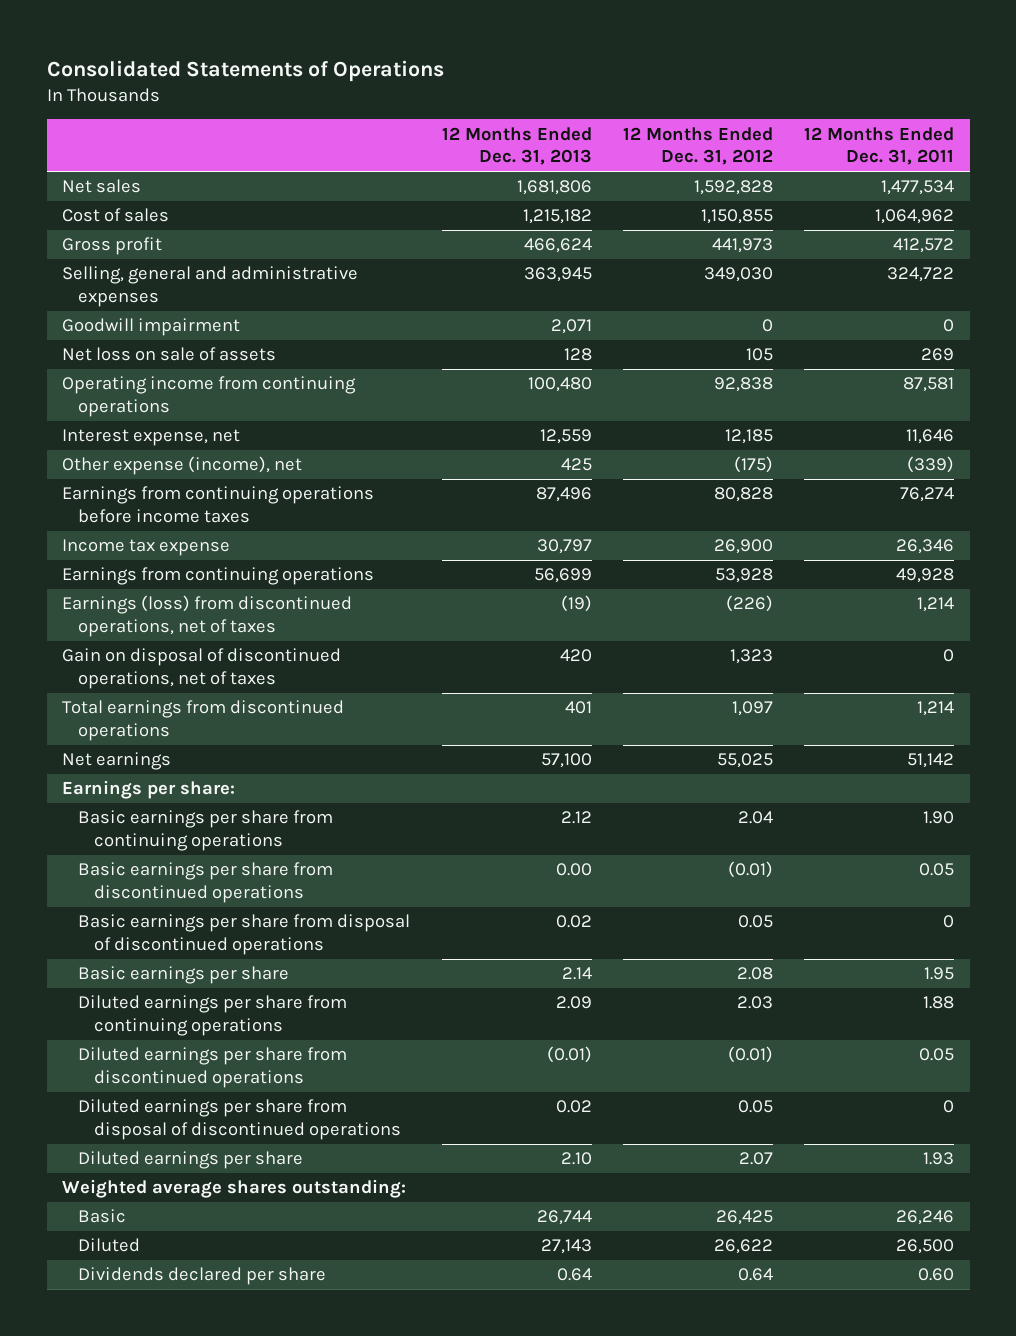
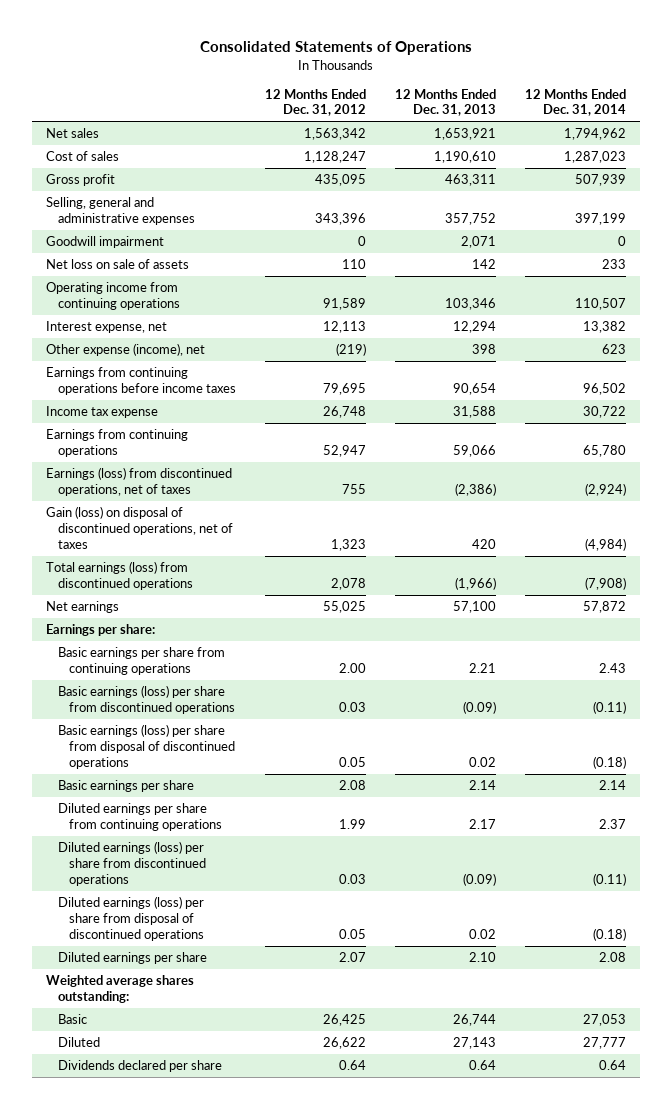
[804,126,955,166] 12 Months Ended Dec. 31, 2011 -> none
none -> [524,88,626,117] 12 Months Ended Dec. 31, 2014
[516,180,592,196] 1,681,806 -> [433,128,496,141] 1,653,921
[693,180,773,196] 1,592,828 -> [303,128,366,141] 1,563,342
[522,209,592,225] 1,215,182 -> [433,151,496,164] 1,190,610
[700,209,773,225] 1,150,855 -> [303,151,366,164] 1,128,247
[523,238,592,254] 466,624 -> [444,174,496,187] 463,311
[711,238,773,254] 441,973 -> [314,174,366,187] 435,095
[523,267,592,283] 363,945 -> [444,213,496,226] 357,752
[703,267,773,283] 349,030 -> [314,213,366,226] 343,396
[563,348,592,362] 128 -> [471,259,496,270] 142
[745,348,773,362] 105 -> [341,259,366,270] 110
[527,377,592,393] 100,480 -> [444,298,496,311] 103,346
[713,377,773,393] 92,838 -> [322,298,366,311] 91,589
[539,429,592,445] 12,559 -> [452,321,496,334] 12,294
[724,429,773,445] 12,185 -> [322,321,366,334] 12,113
[560,458,592,472] 425 -> [471,344,496,355] 398
[733,456,773,474] (175) -> [335,343,366,357] (219)
[535,487,592,503] 87,496 -> [452,383,496,396] 90,654
[713,487,773,503] 80,828 -> [322,383,366,396] 79,695
[536,539,592,555] 30,797 -> [452,406,496,419] 31,588
[713,539,773,555] 26,900 -> [322,406,366,419] 26,748
[533,568,592,584] 56,699 -> [452,445,496,458] 59,066
[714,568,773,584] 53,928 -> [322,445,366,458] 52,947
[560,595,592,613] (19) -> [454,483,496,497] (2,386)
[725,595,773,613] (226) -> [341,484,366,495] 755
[62,648,342,689] Gain on disposal of discontinued operations, net of taxes -> [46,506,233,549] Gain (loss) on disposal of discontinued operations, net of taxes
[62,700,345,741] Total earnings from discontinued operations -> [46,561,193,591] Total earnings (loss) from discontinued operations
[564,701,592,715] 401 -> [454,577,496,591] (1,966)
[731,701,773,717] 1,097 -> [330,578,366,591] 2,078
[560,811,592,825] 2.12 -> [468,663,496,674] 2.21
[737,811,773,825] 2.04 -> [338,663,366,674] 2.00
[78,862,334,903] Basic earnings per share from discontinued operations -> [57,685,235,715] Basic earnings (loss) per share from discontinued operations
[555,863,592,877] 0.00 -> [462,701,496,715] (0.09)
[727,861,773,879] (0.01) -> [338,702,366,713] 0.03
[78,914,411,955] Basic earnings per share from disposal of discontinued operations -> [57,724,235,769] Basic earnings (loss) per share from disposal of discontinued operations
[555,996,592,1010] 2.09 -> [468,819,496,830] 2.17
[736,996,773,1010] 2.03 -> [338,819,366,830] 1.99
[78,1047,348,1088] Diluted earnings per share from discontinued operations -> [57,841,206,886] Diluted earnings (loss) per share from discontinued operations
[546,1046,592,1064] (0.01) -> [462,872,496,886] (0.09)
[727,1046,773,1064] (0.01) -> [338,873,366,884] 0.03
[78,1099,402,1140] Diluted earnings per share from disposal of discontinued operations -> [57,896,204,941] Diluted earnings (loss) per share from disposal of discontinued operations

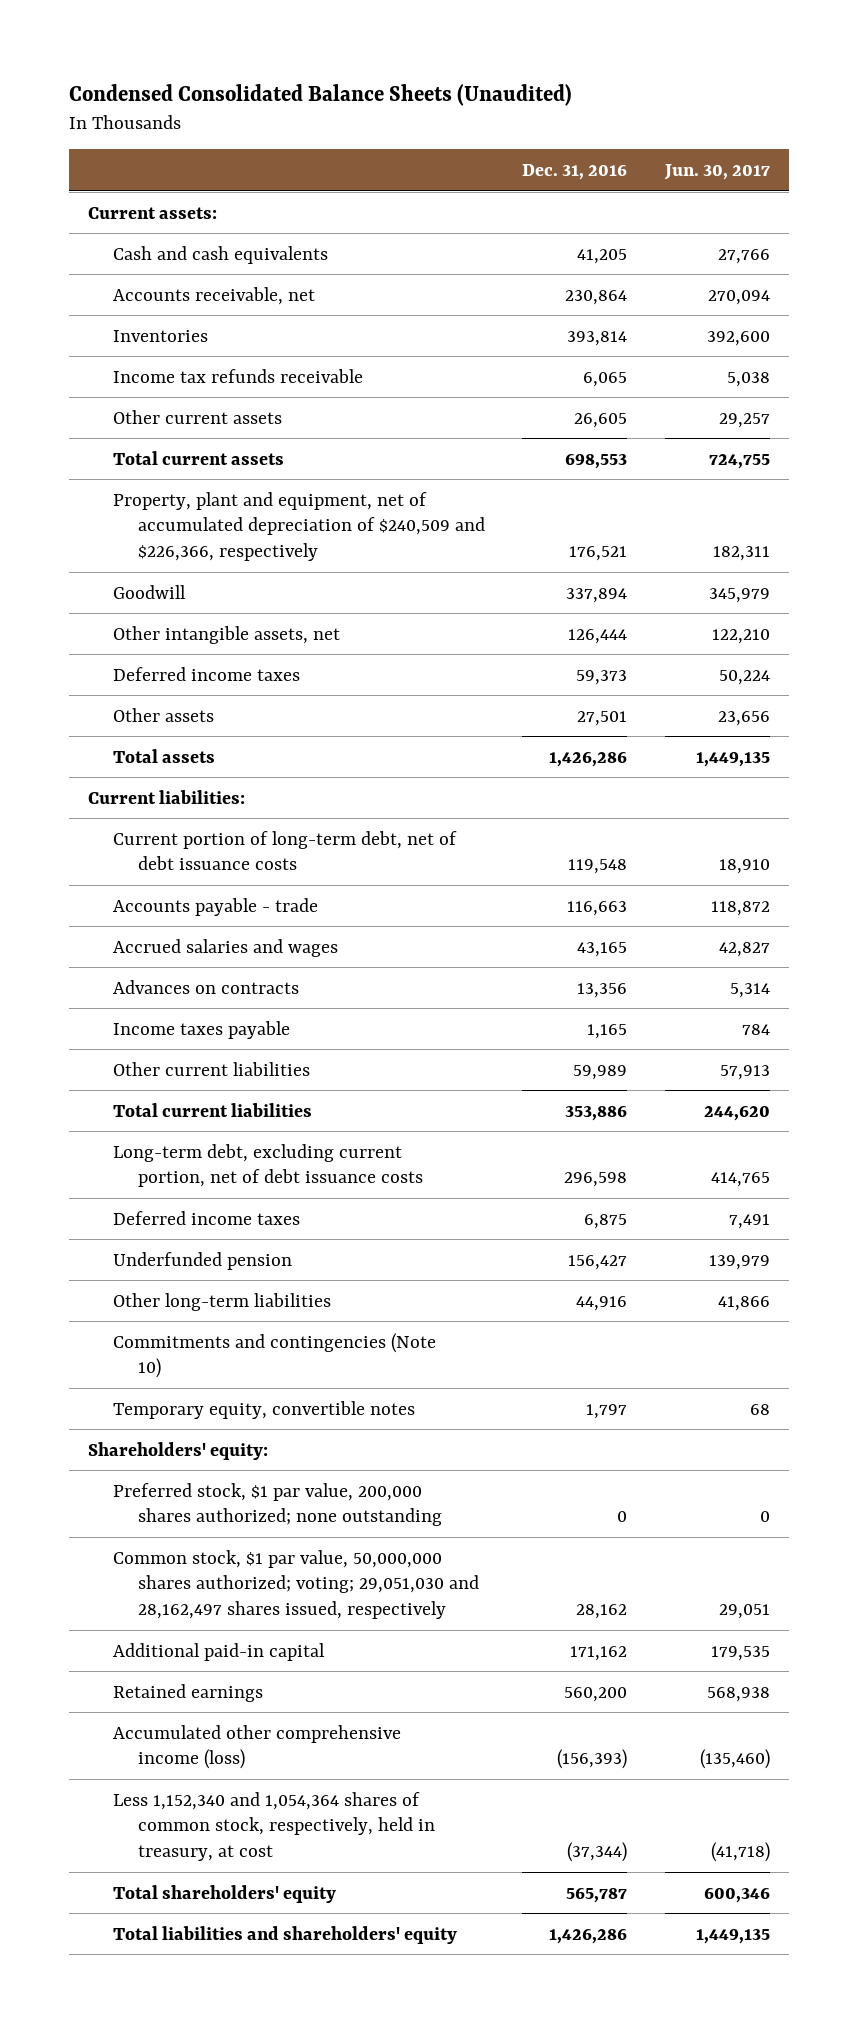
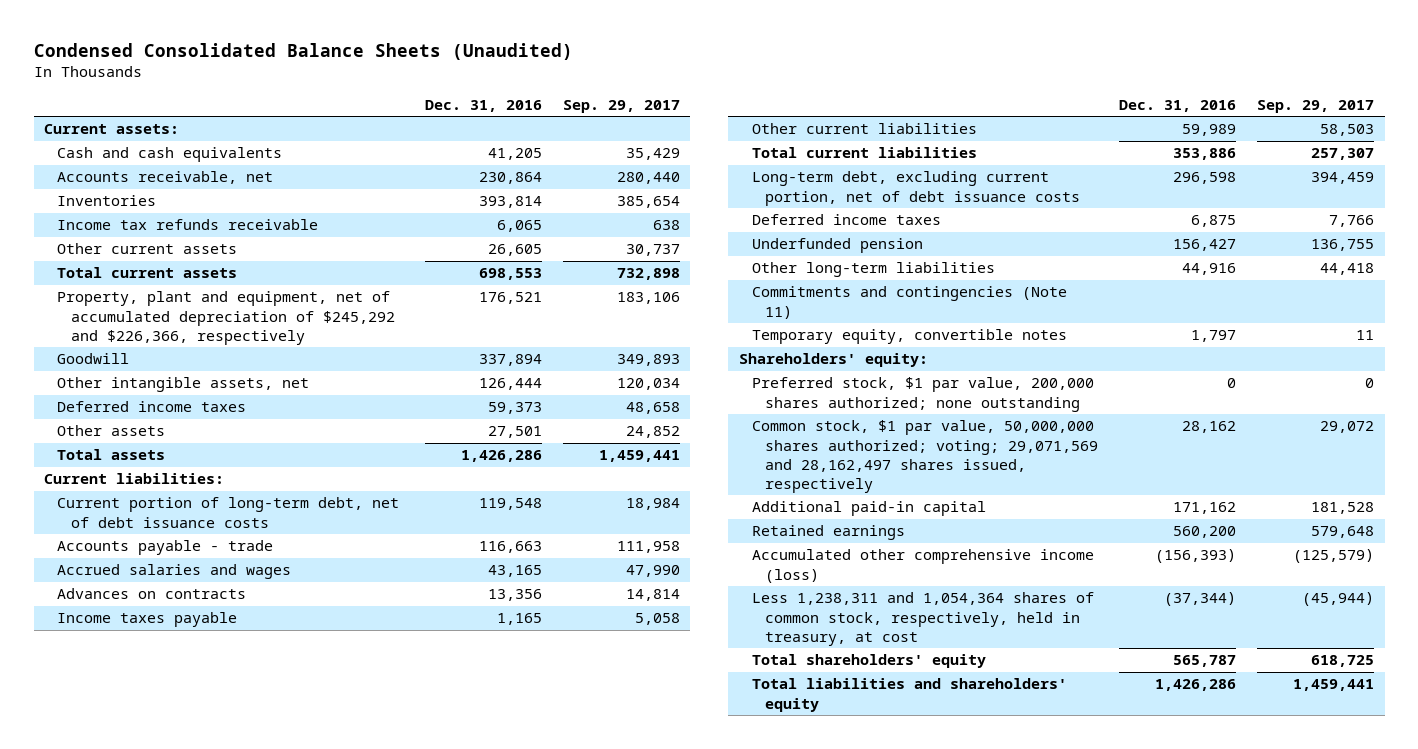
[663,163,770,180] Jun. 30, 2017 -> none
none -> [562,99,680,113] Sep. 29, 2017
[112,491,485,562] Property, plant and equipment, net of accumulated depreciation of $240,509 and $226,366, respectively -> [57,291,395,345] Property, plant and equipment, net of accumulated depreciation of $245,292 and $226,366, respectively
[112,1332,436,1379] Commitments and contingencies (Note 10) -> [751,286,1067,319] Commitments and contingencies (Note 11)
[112,1549,479,1620] Common stock, $1 par value, 50,000,000 shares authorized; voting; 29,051,030 and 28,162,497 shares issued, respectively -> [751,420,1099,493] Common stock, $1 par value, 50,000,000 shares authorized; voting; 29,071,569 and 28,162,497 shares issued, respectively
[112,1791,435,1862] Less 1,152,340 and 1,054,364 shares of common stock, respectively, held in treasury, at cost -> [751,592,1094,646] Less 1,238,311 and 1,054,364 shares of common stock, respectively, held in treasury, at cost

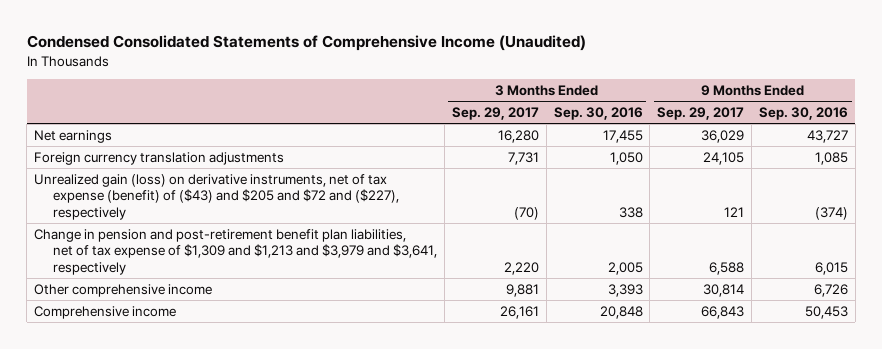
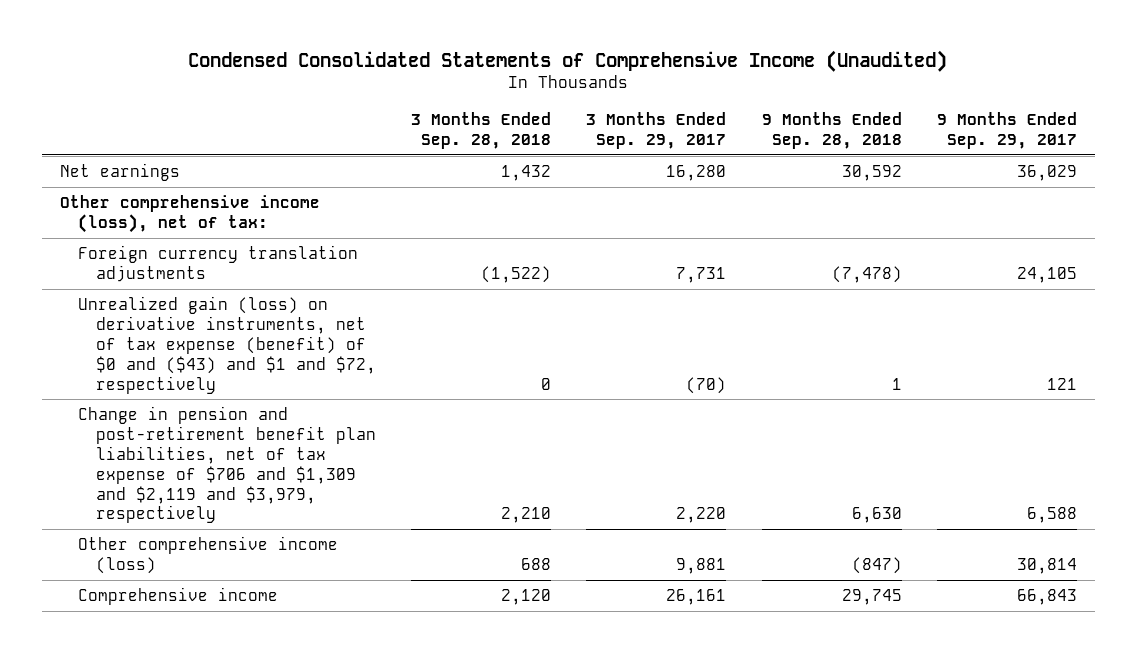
[553,107,643,121] Sep. 30, 2016 -> none
[758,107,848,121] Sep. 30, 2016 -> none
none -> [411,112,552,150] 3 Months Ended Sep. 28, 2018
none -> [761,112,902,150] 9 Months Ended Sep. 28, 2018
none -> [59,194,320,233] Other comprehensive income (loss), net of tax:
[33,173,400,220] Unrealized gain (loss) on derivative instruments, net of tax expense (benefit) of ($43) and $205 and $72 and ($227), respectively -> [77,295,376,394] Unrealized gain (loss) on derivative instruments, net of tax expense (benefit) of $0 and ($43) and $1 and $72, respectively
[33,228,438,275] Change in pension and post-retirement benefit plan liabilities, net of tax expense of $1,309 and $1,213 and $3,979 and $3,641, respectively -> [77,405,376,524] Change in pension and post-retirement benefit plan liabilities, net of tax expense of $706 and $1,309 and $2,119 and $3,979, respectively
[33,283,212,297] Other comprehensive income -> [77,535,338,574] Other comprehensive income (loss)

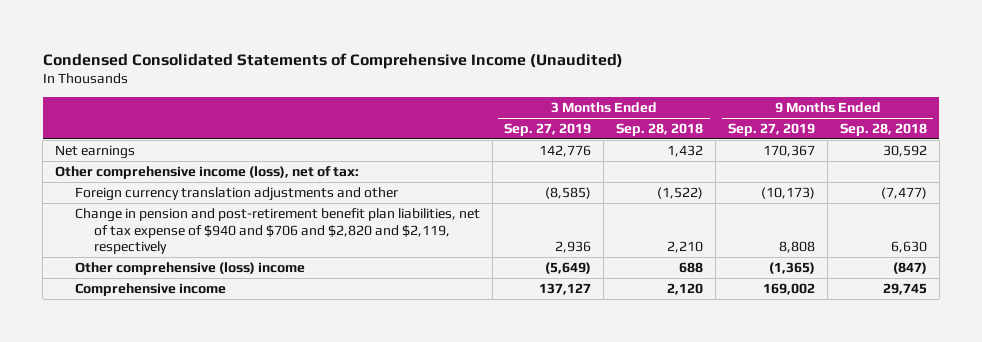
[586,112,727,150] 3 Months Ended Sep. 29, 2017 -> none
[937,112,1078,150] 9 Months Ended Sep. 29, 2017 -> none
none -> [504,122,592,136] Sep. 27, 2019
none -> [728,122,816,136] Sep. 27, 2019
[77,295,376,394] Unrealized gain (loss) on derivative instruments, net of tax expense (benefit) of $0 and ($43) and $1 and $72, respectively -> none
[77,244,358,282] Foreign currency translation adjustments -> [74,186,398,201] Foreign currency translation adjustments and other
[831,265,902,283] (7,478) -> [881,186,928,199] (7,477)
[77,405,376,524] Change in pension and post-retirement benefit plan liabilities, net of tax expense of $706 and $1,309 and $2,119 and $3,979, respectively -> [74,207,480,255] Change in pension and post-retirement benefit plan liabilities, net of tax expense of $940 and $706 and $2,820 and $2,119, respectively
[77,535,338,574] Other comprehensive income (loss) -> [74,261,305,275] Other comprehensive (loss) income

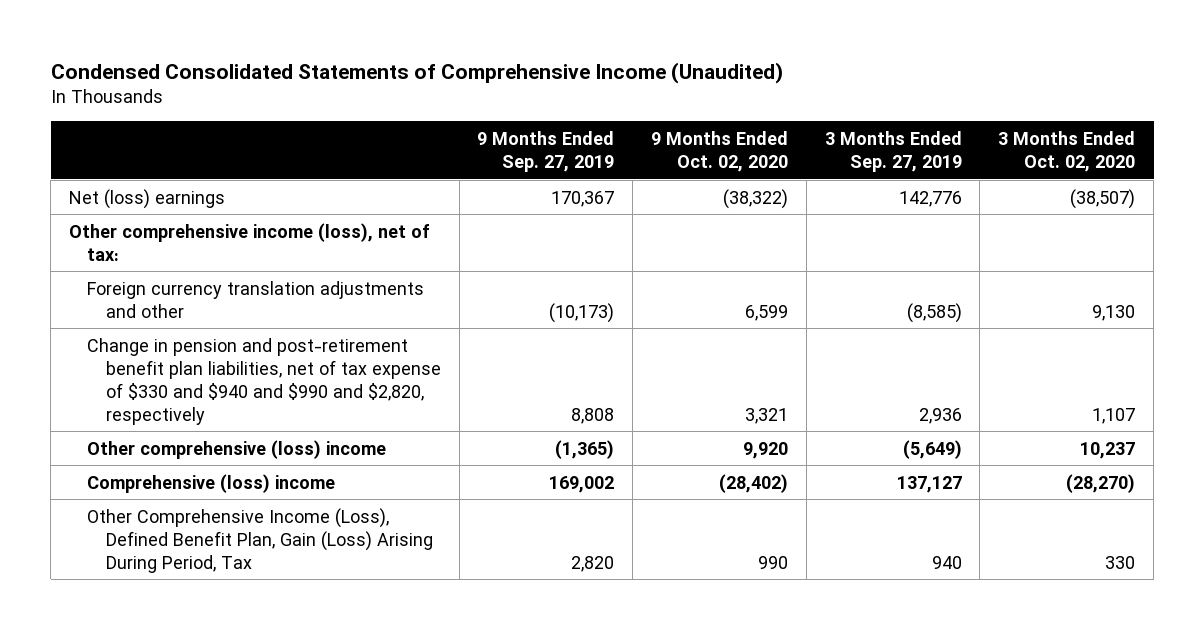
[616,122,704,136] Sep. 28, 2018 -> none
[840,122,928,136] Sep. 28, 2018 -> none
none -> [651,131,789,173] 9 Months Ended Oct. 02, 2020
none -> [998,131,1136,173] 3 Months Ended Oct. 02, 2020
[55,144,136,159] Net earnings -> [68,188,225,209] Net (loss) earnings
[74,207,480,255] Change in pension and post-retirement benefit plan liabilities, net of tax expense of $940 and $706 and $2,820 and $2,119, respectively -> [87,337,441,425] Change in pension and post-retirement benefit plan liabilities, net of tax expense of $330 and $940 and $990 and $2,820, respectively
[74,282,226,296] Comprehensive income -> [87,473,336,493] Comprehensive (loss) income
none -> [87,507,433,573] Other Comprehensive Income (Loss), Defined Benefit Plan, Gain (Loss) Arising During Period, Tax

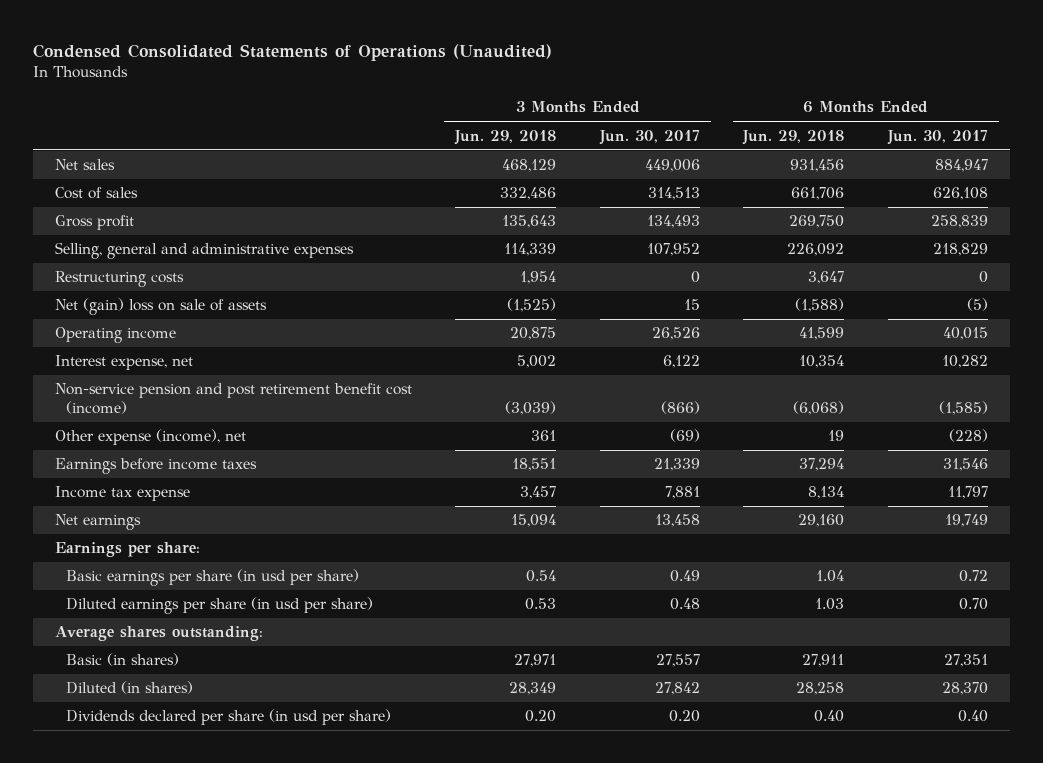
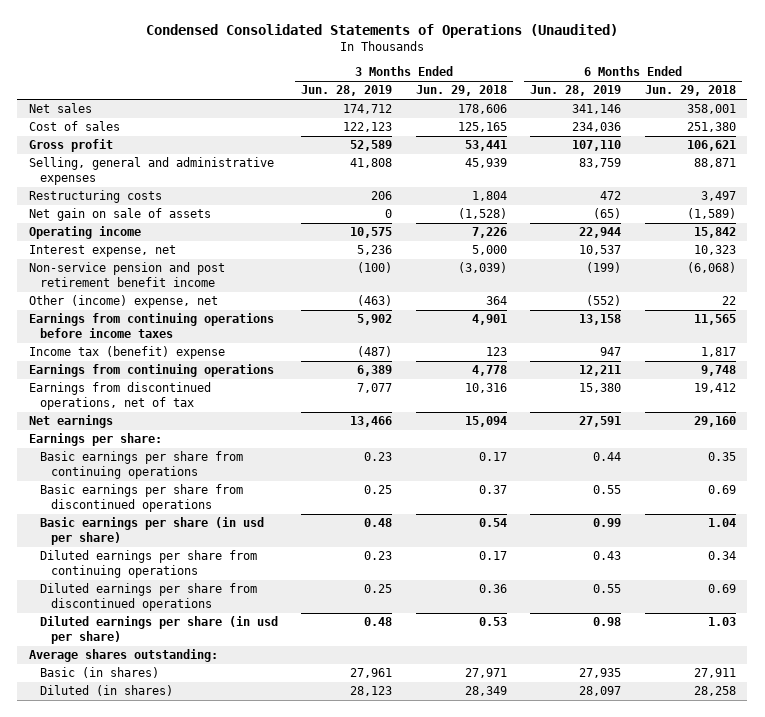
[598,129,700,145] Jun. 30, 2017 -> none
[886,129,988,145] Jun. 30, 2017 -> none
none -> [301,85,393,97] Jun. 28, 2019
none -> [530,85,622,97] Jun. 28, 2019
[502,159,557,173] 468,129 -> [457,104,507,115] 178,606
[790,159,845,173] 931,456 -> [686,104,736,115] 358,001
[500,187,557,201] 332,486 -> [457,122,507,133] 125,165
[791,187,845,201] 661,706 -> [686,122,736,133] 251,380
[502,215,557,229] 135,643 -> [464,140,507,152] 53,441
[789,215,845,229] 269,750 -> [686,140,736,152] 106,621
[504,243,557,257] 114,339 -> [464,158,507,169] 45,939
[787,243,845,257] 226,092 -> [693,158,736,169] 88,871
[520,271,557,285] 1,954 -> [471,191,507,202] 1,804
[808,271,845,285] 3,647 -> [700,191,736,202] 3,497
[54,298,267,316] Net (gain) loss on sale of assets -> [29,208,212,222] Net gain on sale of assets
[507,298,557,313] (1,525) -> [457,208,507,220] (1,528)
[795,298,845,313] (1,588) -> [686,208,736,220] (1,589)
[510,327,557,341] 20,875 -> [471,227,507,239] 7,226
[799,327,845,341] 41,599 -> [693,227,736,239] 15,842
[517,355,557,369] 5,002 -> [471,245,507,256] 5,000
[799,355,845,369] 10,354 -> [693,245,736,256] 10,323
[54,383,412,415] Non-service pension and post retirement benefit cost (income) -> [29,262,226,288] Non-service pension and post retirement benefit income
[54,429,246,446] Other expense (income), net -> [29,295,219,309] Other (income) expense, net
[531,430,557,442] 361 -> [485,296,507,306] 364
[828,430,845,442] 19 -> [721,296,736,306] 22
[54,458,257,475] Earnings before income taxes -> [29,313,275,339] Earnings from continuing operations before income taxes
[512,458,557,472] 18,551 -> [471,314,507,326] 4,901
[799,458,845,472] 37,294 -> [693,314,736,326] 11,565
[54,486,190,502] Income tax expense -> [29,346,226,360] Income tax (benefit) expense
[520,486,557,500] 3,457 -> [485,347,507,357] 123
[808,486,845,500] 8,134 -> [700,347,736,358] 1,817
none -> [29,364,275,378] Earnings from continuing operations
none -> [29,382,212,411] Earnings from discontinued operations, net of tax
none -> [39,451,243,480] Basic earnings per share from continuing operations
none -> [39,484,243,513] Basic earnings per share from discontinued operations
none -> [39,550,257,579] Diluted earnings per share from continuing operations
none -> [39,583,257,612] Diluted earnings per share from discontinued operations
[65,709,391,726] Dividends declared per share (in usd per share) -> none

